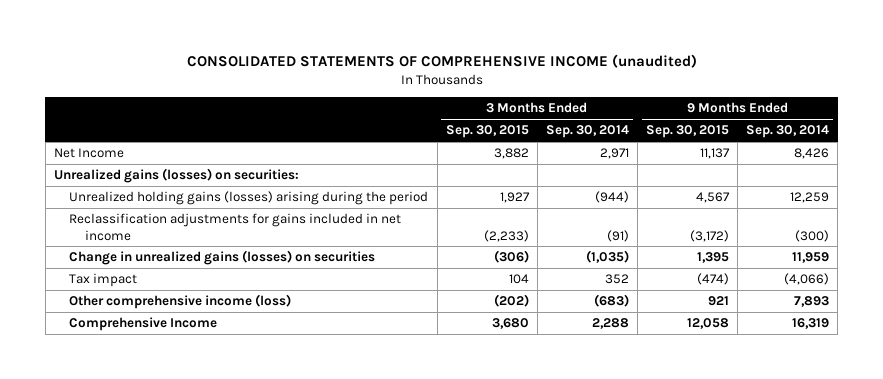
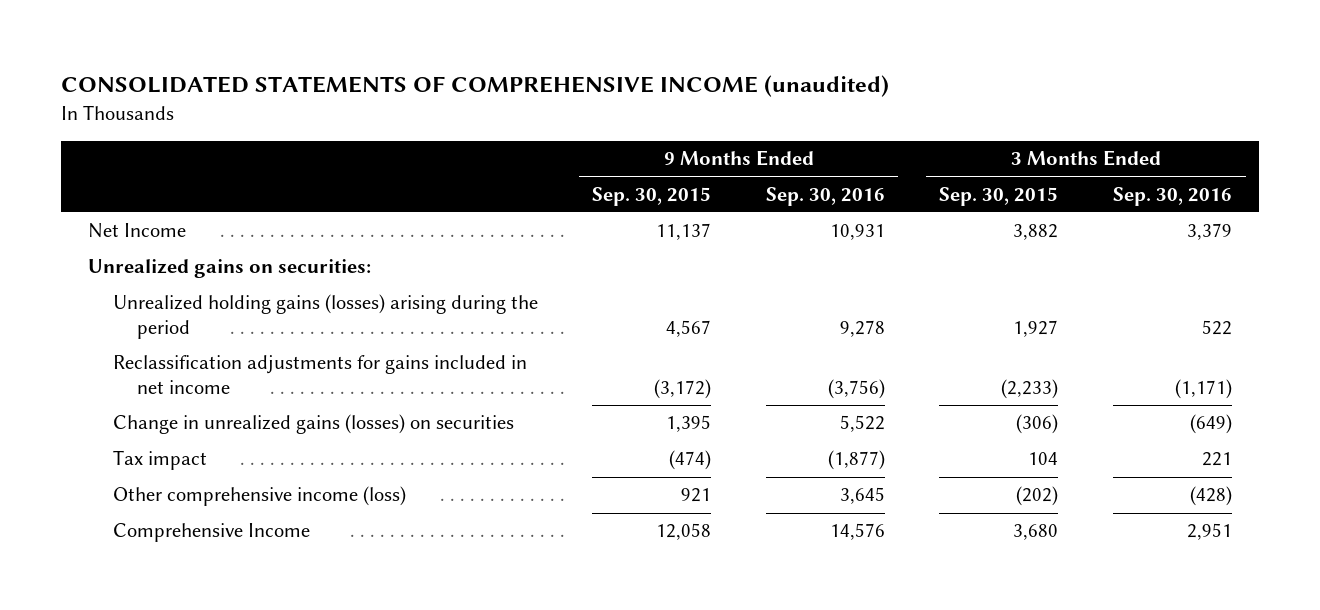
[545,125,629,139] Sep. 30, 2014 -> none
[746,125,830,139] Sep. 30, 2014 -> none
none -> [765,186,885,206] Sep. 30, 2016
none -> [1113,186,1233,206] Sep. 30, 2016
[53,168,299,184] Unrealized gains (losses) on securities: -> [87,259,371,279] Unrealized gains on securities:

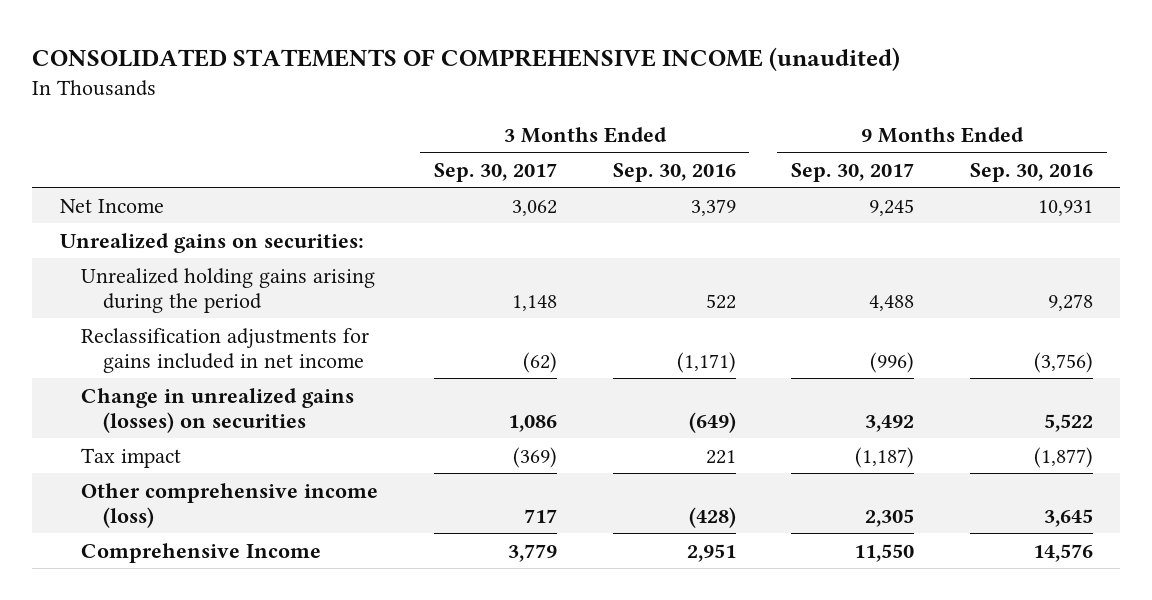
[592,186,712,206] Sep. 30, 2015 -> none
[939,186,1059,206] Sep. 30, 2015 -> none
none -> [434,162,558,182] Sep. 30, 2017
none -> [791,162,915,182] Sep. 30, 2017
[112,294,538,340] Unrealized holding gains (losses) arising during the period -> [81,267,376,313] Unrealized holding gains arising during the period

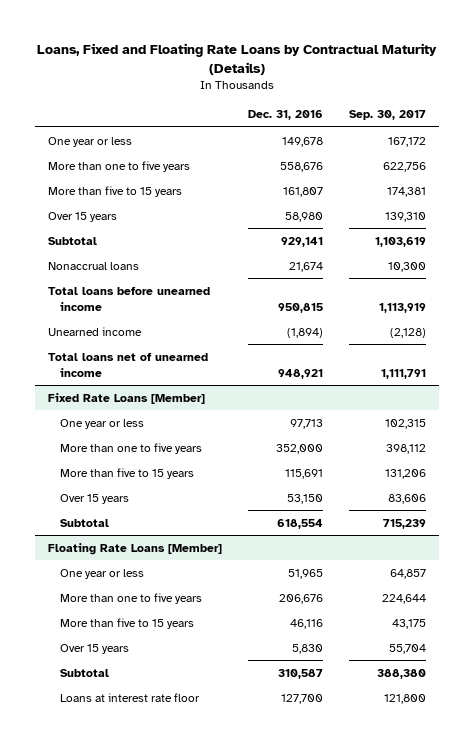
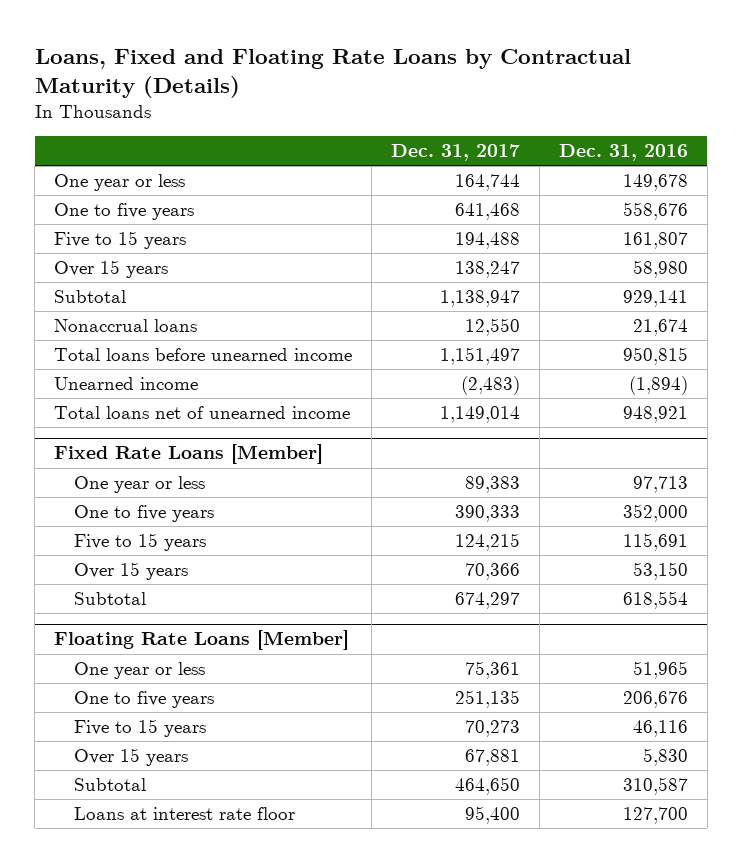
[348,110,426,121] Sep. 30, 2017 -> none
none -> [391,144,521,162] Dec. 31, 2017
[47,160,190,172] More than one to five years -> [54,202,195,220] One to five years
[47,185,182,197] More than five to 15 years -> [54,230,187,249] Five to 15 years
[59,442,202,454] More than one to five years -> [74,504,215,522] One to five years
[59,467,194,479] More than five to 15 years -> [74,532,207,551] Five to 15 years
[59,592,202,604] More than one to five years -> [74,690,215,708] One to five years
[59,617,194,629] More than five to 15 years -> [74,718,207,737] Five to 15 years

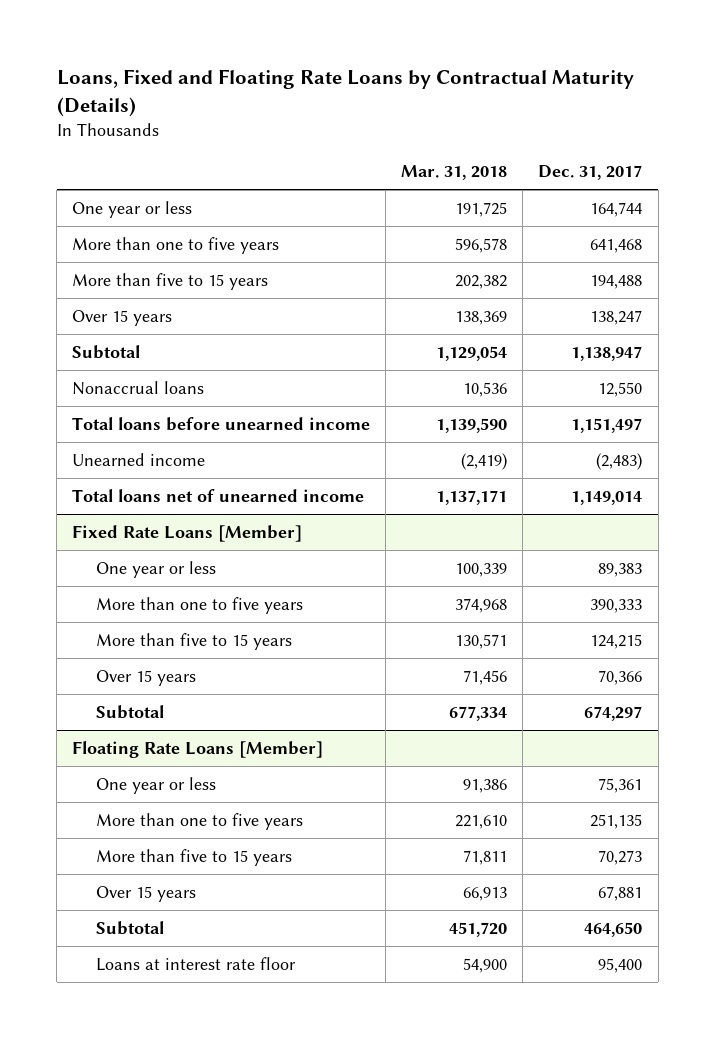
[558,144,688,162] Dec. 31, 2016 -> none
none -> [401,164,508,180] Mar. 31, 2018
[54,202,195,220] One to five years -> [72,236,280,254] More than one to five years
[54,230,187,249] Five to 15 years -> [72,272,269,290] More than five to 15 years
[74,504,215,522] One to five years -> [96,596,304,614] More than one to five years
[74,532,207,551] Five to 15 years -> [96,632,293,650] More than five to 15 years
[74,690,215,708] One to five years -> [96,812,304,830] More than one to five years
[74,718,207,737] Five to 15 years -> [96,848,293,866] More than five to 15 years

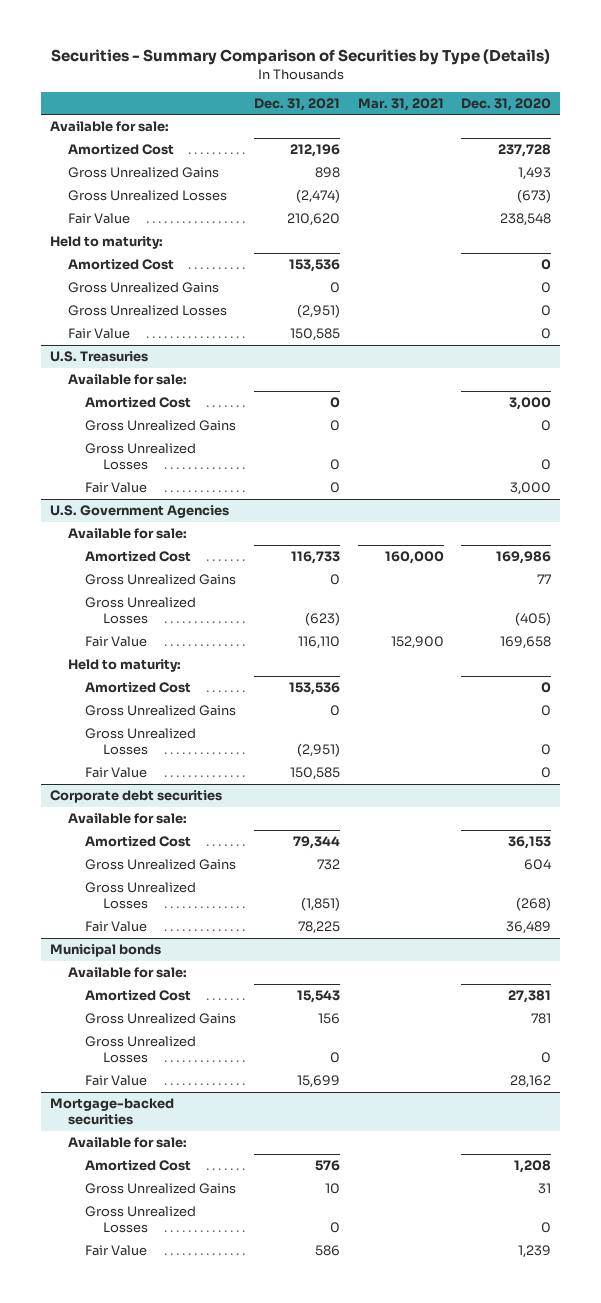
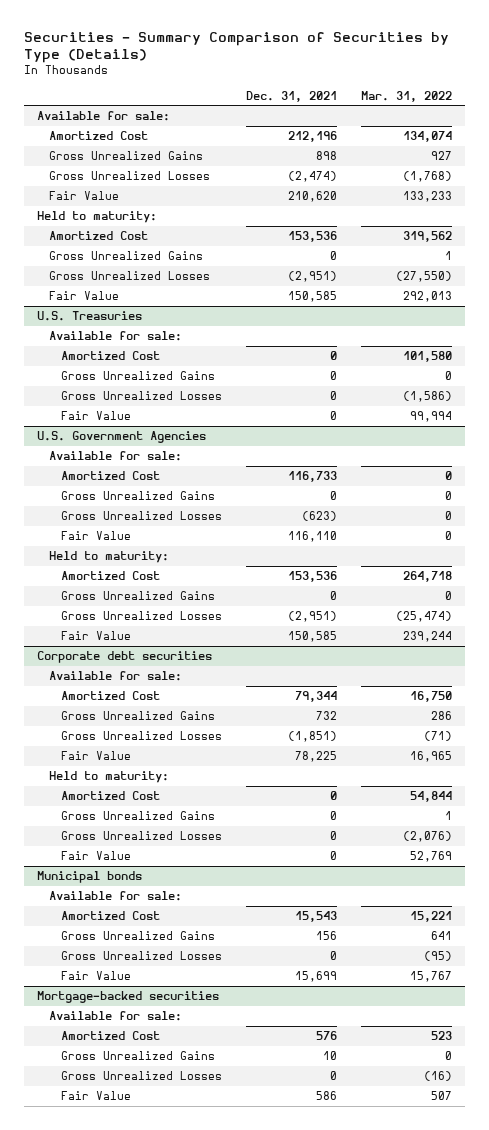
[357,97,444,111] Mar. 31, 2021 -> none
[461,97,552,111] Dec. 31, 2020 -> none
none -> [361,90,453,102] Mar. 31, 2022
none -> [48,771,169,784] Held to maturity:
none -> [60,791,160,801] Amortized Cost
none -> [60,811,215,821] Gross Unrealized Gains
none -> [60,831,222,841] Gross Unrealized Losses
none -> [60,851,131,861] Fair Value

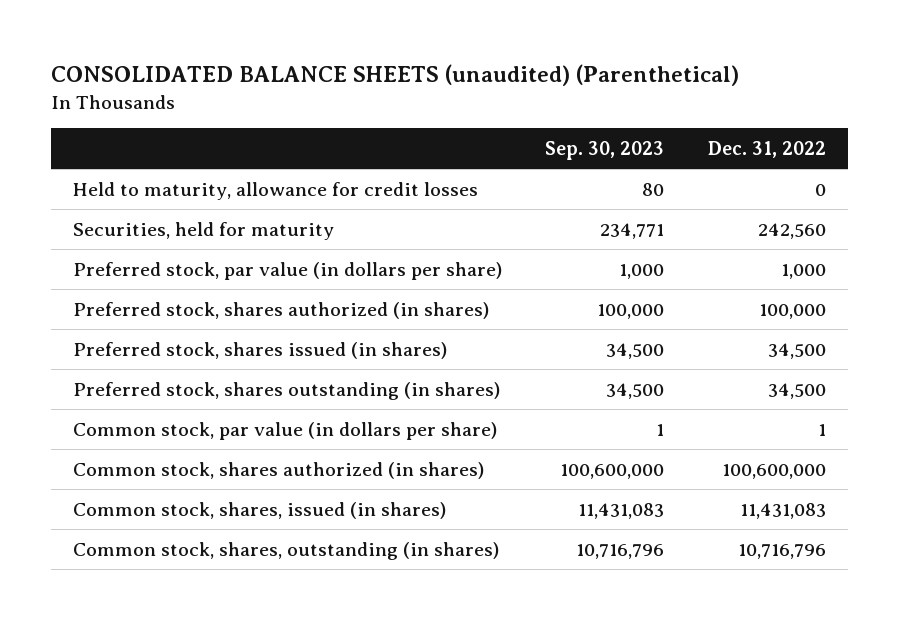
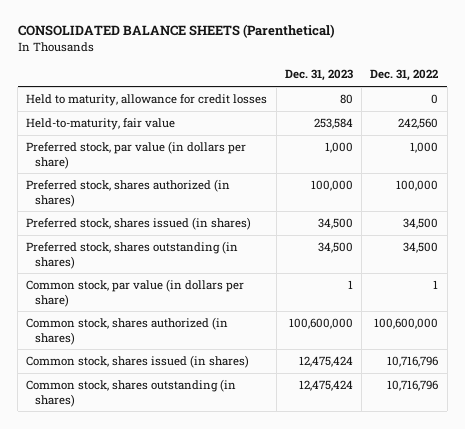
[51,63,740,86] CONSOLIDATED BALANCE SHEETS (unaudited) (Parenthetical) -> [17,24,335,39] CONSOLIDATED BALANCE SHEETS (Parenthetical)
[545,141,665,161] Sep. 30, 2023 -> none
none -> [284,69,353,82] Dec. 31, 2023
[73,221,335,240] Securities, held for maturity -> [26,118,176,131] Held-to-maturity, fair value
[73,501,447,519] Common stock, shares, issued (in shares) -> [26,355,250,369] Common stock, shares issued (in shares)
[739,502,826,519] 11,431,083 -> [387,356,439,368] 10,716,796
[73,541,500,560] Common stock, shares, outstanding (in shares) -> [26,379,237,407] Common stock, shares outstanding (in shares)

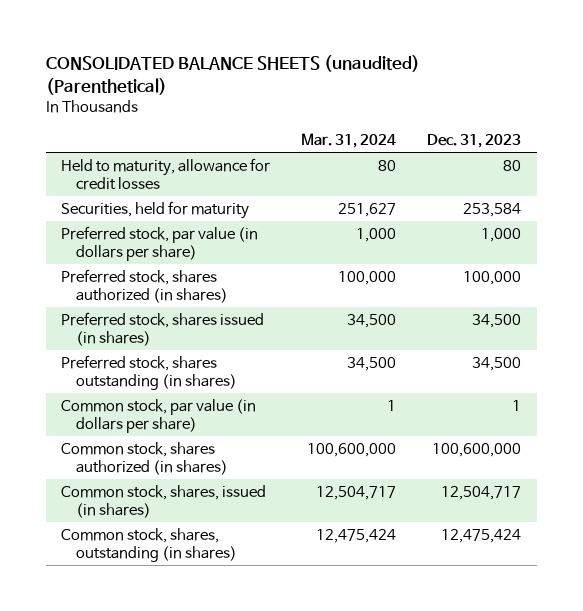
[17,24,335,39] CONSOLIDATED BALANCE SHEETS (Parenthetical) -> [45,55,420,96] CONSOLIDATED BALANCE SHEETS (unaudited) (Parenthetical)
[370,69,439,82] Dec. 31, 2022 -> none
none -> [301,132,397,148] Mar. 31, 2024
[26,118,176,131] Held-to-maturity, fair value -> [61,201,250,220] Securities, held for maturity
[26,355,250,369] Common stock, shares issued (in shares) -> [61,485,267,518] Common stock, shares, issued (in shares)
[298,356,353,368] 12,475,424 -> [441,486,522,501] 12,504,717
[26,379,237,407] Common stock, shares outstanding (in shares) -> [61,528,237,562] Common stock, shares, outstanding (in shares)

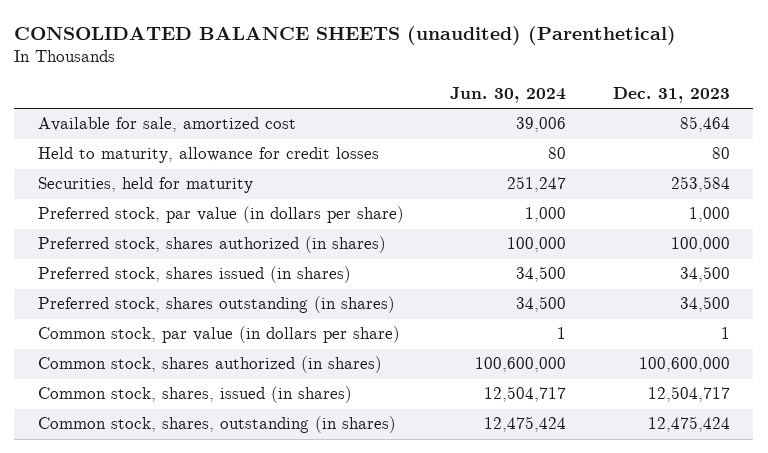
[301,132,397,148] Mar. 31, 2024 -> none
none -> [450,87,567,104] Jun. 30, 2024
none -> [37,117,296,133] Available for sale, amortized cost

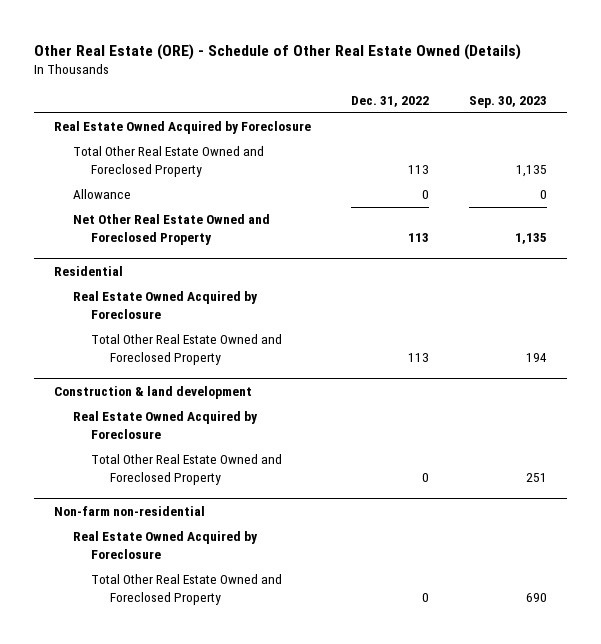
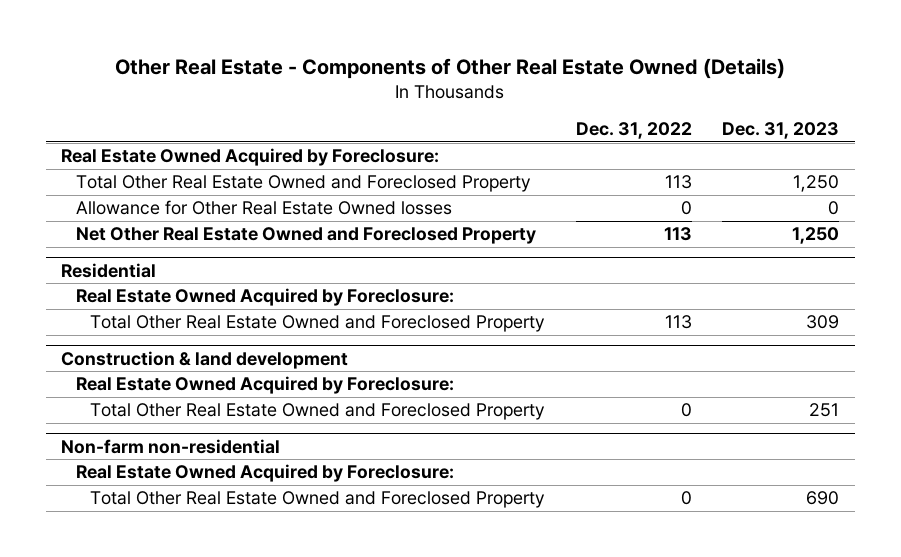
[34,43,522,60] Other Real Estate (ORE) - Schedule of Other Real Estate Owned (Details) -> [115,57,786,79] Other Real Estate - Components of Other Real Estate Owned (Details)
[468,95,547,108] Sep. 30, 2023 -> none
none -> [722,122,840,140] Dec. 31, 2023
[54,121,312,135] Real Estate Owned Acquired by Foreclosure -> [61,148,440,167] Real Estate Owned Acquired by Foreclosure:
[72,189,131,200] Allowance -> [75,200,452,216] Allowance for Other Real Estate Owned losses
[72,291,258,320] Real Estate Owned Acquired by Foreclosure -> [75,288,454,307] Real Estate Owned Acquired by Foreclosure:
[72,411,258,440] Real Estate Owned Acquired by Foreclosure -> [75,376,454,395] Real Estate Owned Acquired by Foreclosure:
[72,531,258,560] Real Estate Owned Acquired by Foreclosure -> [75,464,454,483] Real Estate Owned Acquired by Foreclosure:

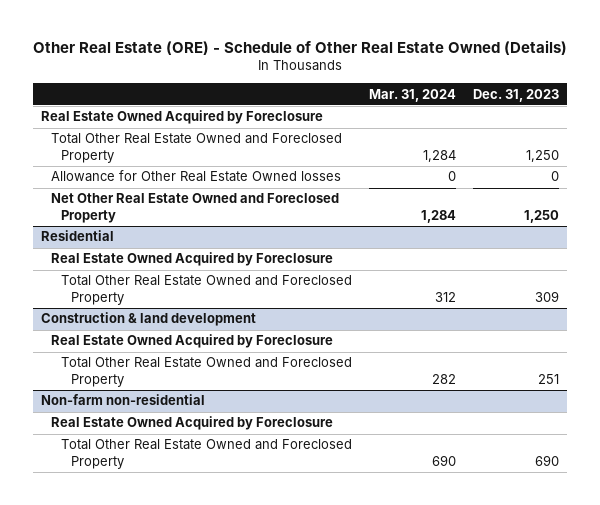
[115,57,786,79] Other Real Estate - Components of Other Real Estate Owned (Details) -> [32,39,567,55] Other Real Estate (ORE) - Schedule of Other Real Estate Owned (Details)
[575,122,692,140] Dec. 31, 2022 -> none
none -> [369,88,457,102] Mar. 31, 2024
[61,148,440,167] Real Estate Owned Acquired by Foreclosure: -> [41,110,324,125] Real Estate Owned Acquired by Foreclosure
[75,288,454,307] Real Estate Owned Acquired by Foreclosure: -> [51,252,334,267] Real Estate Owned Acquired by Foreclosure
[75,376,454,395] Real Estate Owned Acquired by Foreclosure: -> [51,334,334,349] Real Estate Owned Acquired by Foreclosure
[75,464,454,483] Real Estate Owned Acquired by Foreclosure: -> [51,416,334,431] Real Estate Owned Acquired by Foreclosure

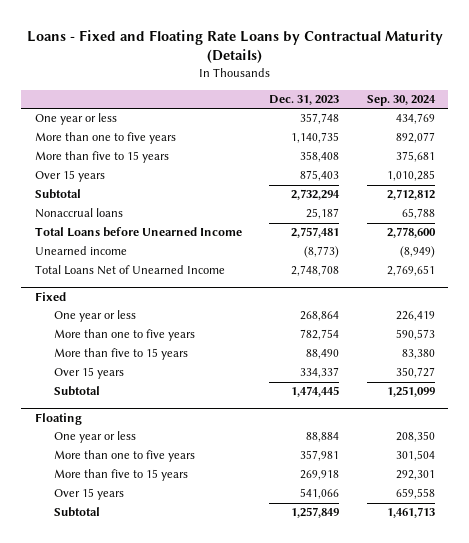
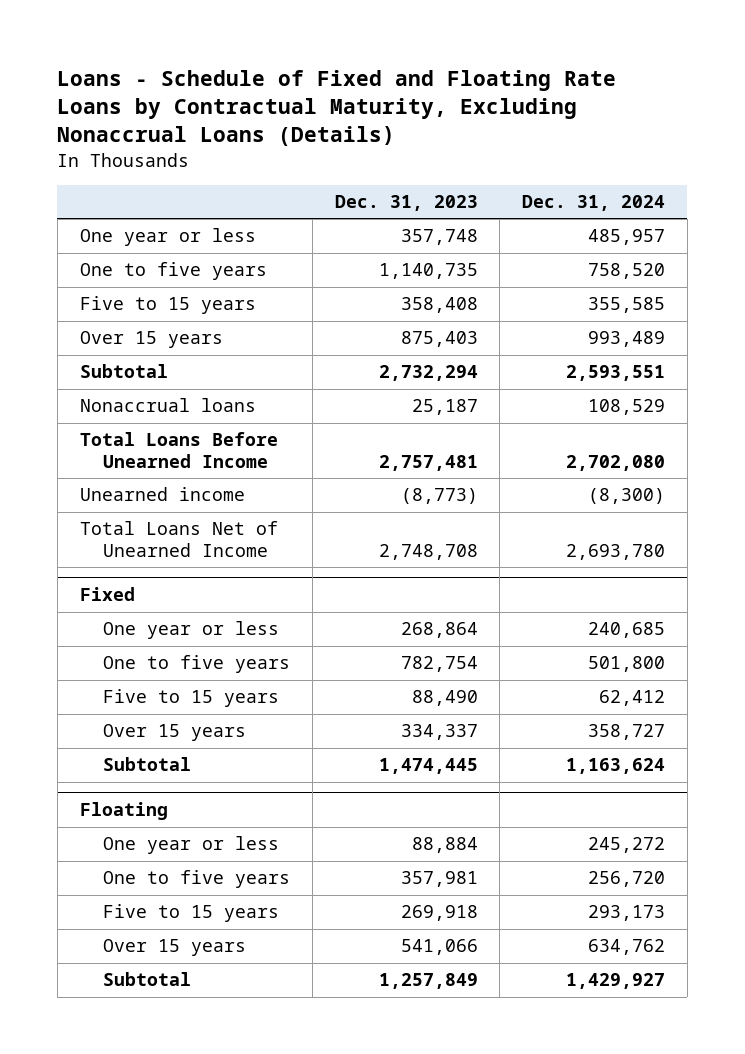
[26,29,443,64] Loans - Fixed and Floating Rate Loans by Contractual Maturity (Details) -> [57,69,617,146] Loans - Schedule of Fixed and Floating Rate Loans by Contractual Maturity, Excluding Nonaccrual Loans (Details)
[366,95,436,107] Sep. 30, 2024 -> none
none -> [522,195,666,212] Dec. 31, 2024
[34,132,176,145] More than one to five years -> [79,262,267,281] One to five years
[34,151,169,164] More than five to 15 years -> [79,296,256,315] Five to 15 years
[34,227,242,238] Total Loans before Unearned Income -> [79,432,278,468] Total Loans Before Unearned Income
[53,329,195,342] More than one to five years -> [103,655,291,674] One to five years
[53,348,188,361] More than five to 15 years -> [103,689,280,708] Five to 15 years
[53,450,195,463] More than one to five years -> [103,870,291,889] One to five years
[53,469,188,482] More than five to 15 years -> [103,904,280,923] Five to 15 years

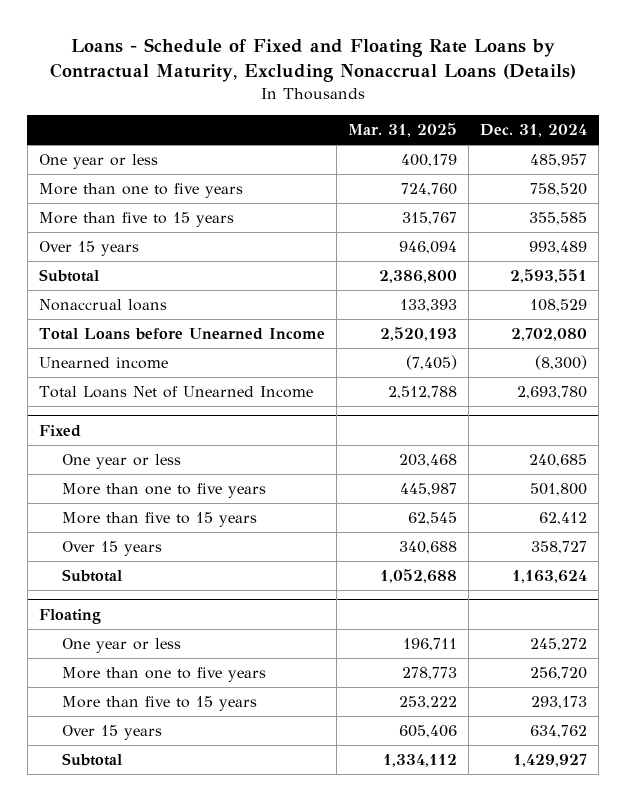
[334,195,478,212] Dec. 31, 2023 -> none
none -> [347,123,457,138] Mar. 31, 2025
[79,262,267,281] One to five years -> [38,183,243,199] More than one to five years
[79,296,256,315] Five to 15 years -> [38,212,234,228] More than five to 15 years
[79,432,278,468] Total Loans Before Unearned Income -> [38,328,325,341] Total Loans before Unearned Income
[103,655,291,674] One to five years -> [61,483,266,499] More than one to five years
[103,689,280,708] Five to 15 years -> [61,512,257,528] More than five to 15 years
[103,870,291,889] One to five years -> [61,667,266,683] More than one to five years
[103,904,280,923] Five to 15 years -> [61,696,257,712] More than five to 15 years

